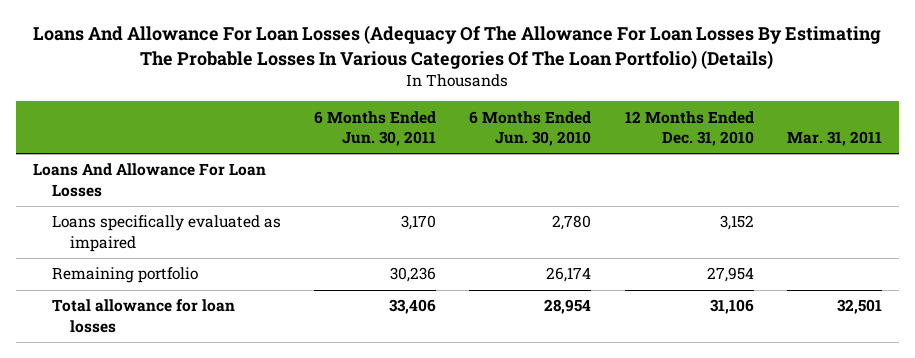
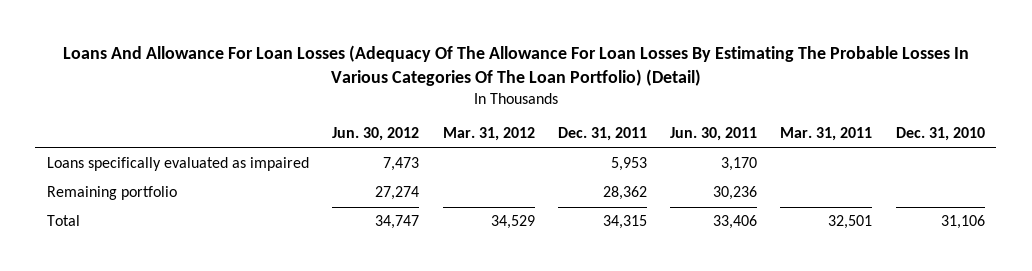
[33,25,882,69] Loans And Allowance For Loan Losses (Adequacy Of The Allowance For Loan Losses By Estimating The Probable Losses In Various Categories Of The Loan Portfolio) (Details) -> [62,45,969,86] Loans And Allowance For Loan Losses (Adequacy Of The Allowance For Loan Losses By Estimating The Probable Losses In Various Categories Of The Loan Portfolio) (Detail)
[313,110,436,146] 6 Months Ended Jun. 30, 2011 -> none
[469,110,592,146] 6 Months Ended Jun. 30, 2010 -> none
[624,110,754,146] 12 Months Ended Dec. 31, 2010 -> none
none -> [332,127,420,142] Jun. 30, 2012
none -> [442,127,535,142] Mar. 31, 2012
none -> [557,127,647,142] Dec. 31, 2011
none -> [670,127,758,142] Jun. 30, 2011
none -> [895,127,985,142] Dec. 31, 2010
[32,163,266,197] Loans And Allowance For Loan Losses -> none
[51,299,235,333] Total allowance for loan losses -> [46,215,80,227] Total

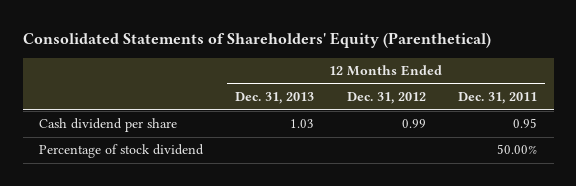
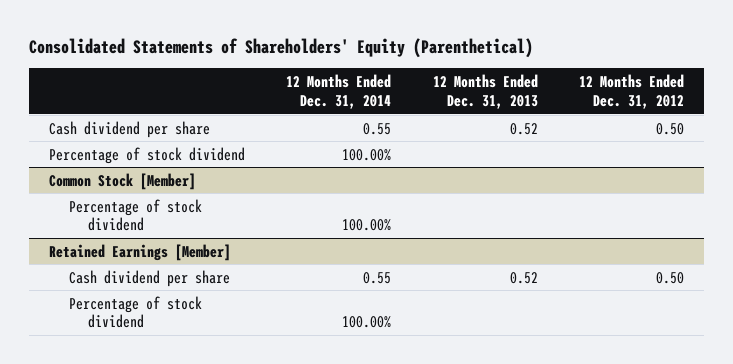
[458,92,538,105] Dec. 31, 2011 -> none
none -> [286,74,392,109] 12 Months Ended Dec. 31, 2014
[290,119,315,129] 1.03 -> [509,122,538,135] 0.52
[401,119,426,129] 0.99 -> [655,122,684,135] 0.50
none -> [49,172,197,190] Common Stock [Member]
none -> [68,198,202,232] Percentage of stock dividend
none -> [49,243,232,261] Retained Earnings [Member]
none -> [68,269,230,287] Cash dividend per share
none -> [68,295,202,329] Percentage of stock dividend

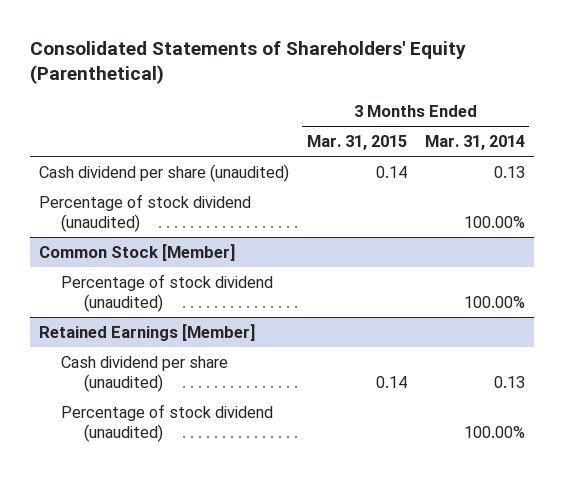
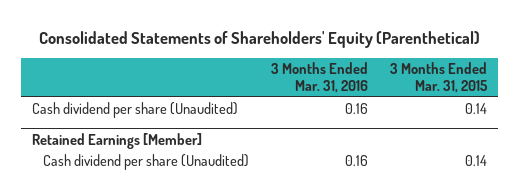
[424,135,525,151] Mar. 31, 2014 -> none
none -> [270,62,368,94] 3 Months Ended Mar. 31, 2016
[38,193,251,232] Percentage of stock dividend (unaudited) -> none
[38,243,236,261] Common Stock [Member] -> none
[61,273,274,312] Percentage of stock dividend (unaudited) -> none
[38,163,289,182] Cash dividend per share (unaudited) -> [32,102,239,119] Cash dividend per share (Unaudited)
[61,403,274,442] Percentage of stock dividend (unaudited) -> none
[61,355,229,392] Cash dividend per share (unaudited) -> [42,154,249,171] Cash dividend per share (Unaudited)

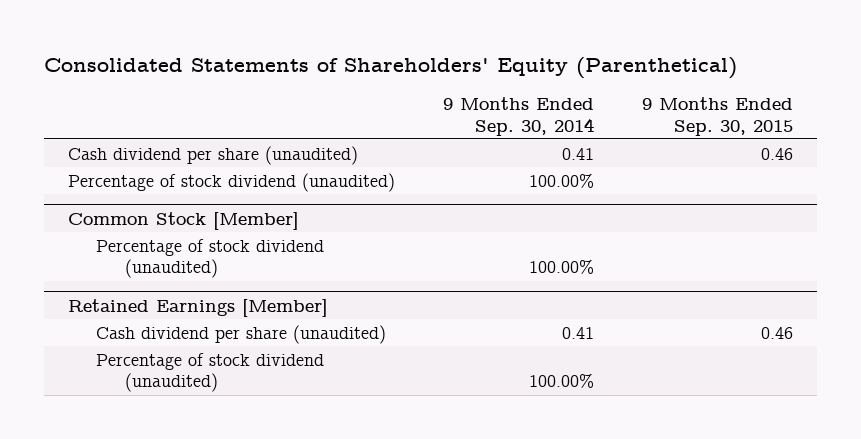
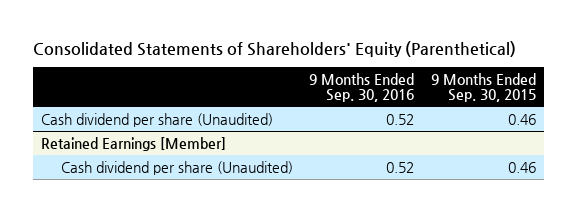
[442,97,594,136] 9 Months Ended Sep. 30, 2014 -> none
none -> [309,72,415,102] 9 Months Ended Sep. 30, 2016
[67,172,395,192] Percentage of stock dividend (unaudited) -> none
[67,211,299,230] Common Stock [Member] -> none
[96,238,325,279] Percentage of stock dividend (unaudited) -> none
[67,145,358,165] Cash dividend per share (unaudited) -> [41,112,274,127] Cash dividend per share (Unaudited)
[96,352,325,393] Percentage of stock dividend (unaudited) -> none
[96,324,387,344] Cash dividend per share (unaudited) -> [60,160,293,175] Cash dividend per share (Unaudited)

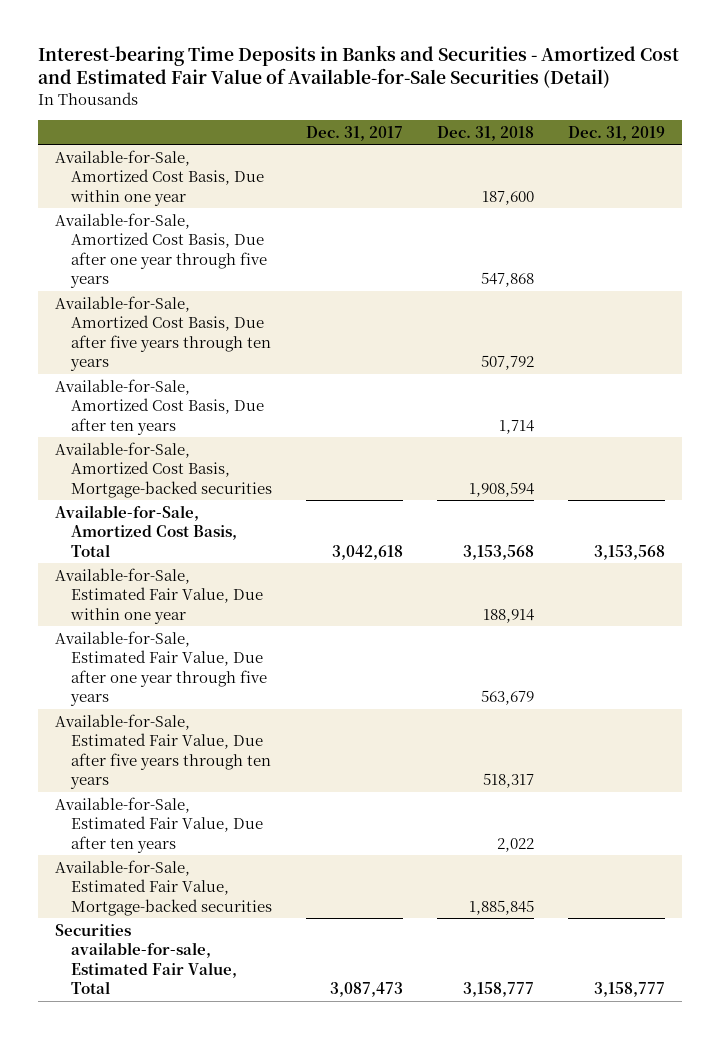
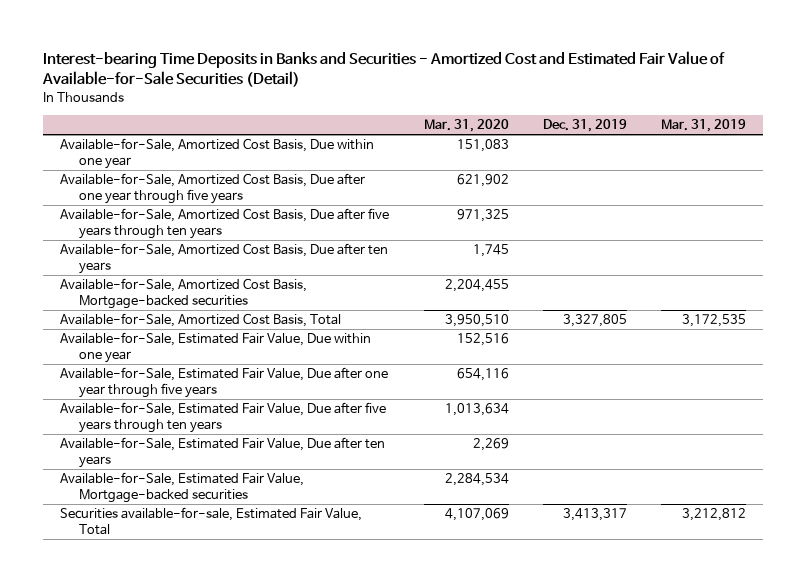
[305,125,403,141] Dec. 31, 2017 -> none
[436,125,534,141] Dec. 31, 2018 -> none
none -> [423,119,509,133] Mar. 31, 2020
none -> [661,119,747,133] Mar. 31, 2019
[594,544,666,560] 3,153,568 -> [562,314,627,328] 3,327,805
[594,982,666,998] 3,158,777 -> [562,508,627,522] 3,413,317

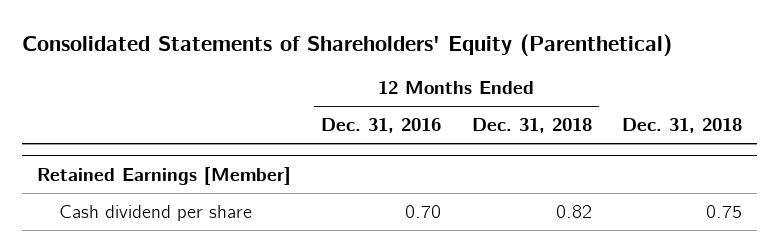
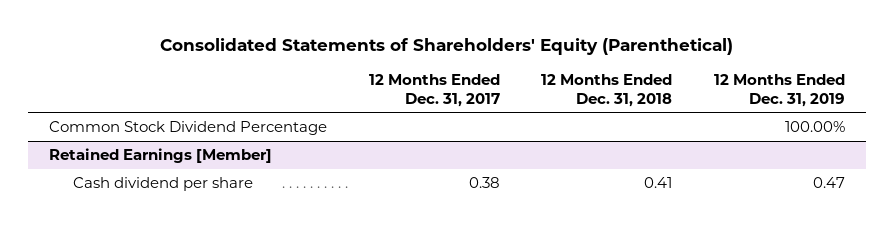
[321,118,442,134] Dec. 31, 2016 -> none
[622,118,743,134] Dec. 31, 2018 -> none
none -> [368,74,500,107] 12 Months Ended Dec. 31, 2017
none -> [714,74,846,107] 12 Months Ended Dec. 31, 2019
none -> [48,121,327,136] Common Stock Dividend Percentage
[555,204,592,218] 0.82 -> [644,177,673,189] 0.41

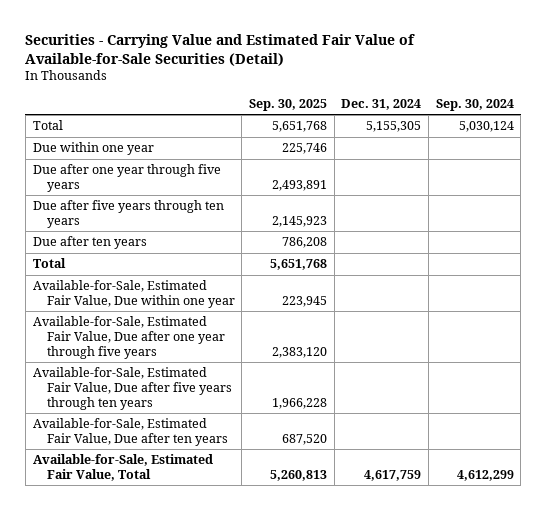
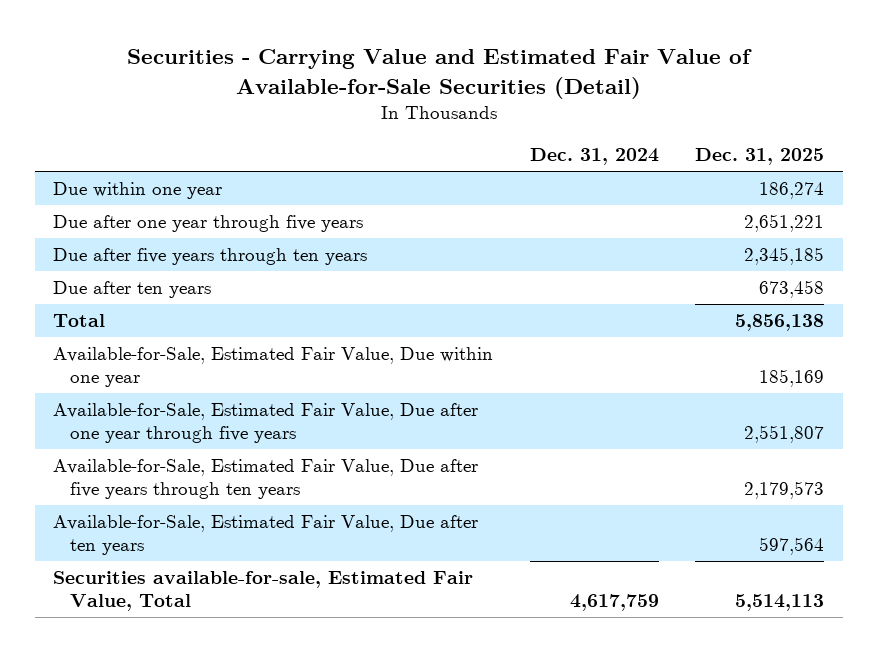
[248,98,327,111] Sep. 30, 2025 -> none
[435,98,514,111] Sep. 30, 2024 -> none
none -> [695,148,825,166] Dec. 31, 2025
[32,120,63,131] Total -> none
[32,454,213,482] Available-for-Sale, Estimated Fair Value, Total -> [52,571,473,611] Securities available-for-sale, Estimated Fair Value, Total

